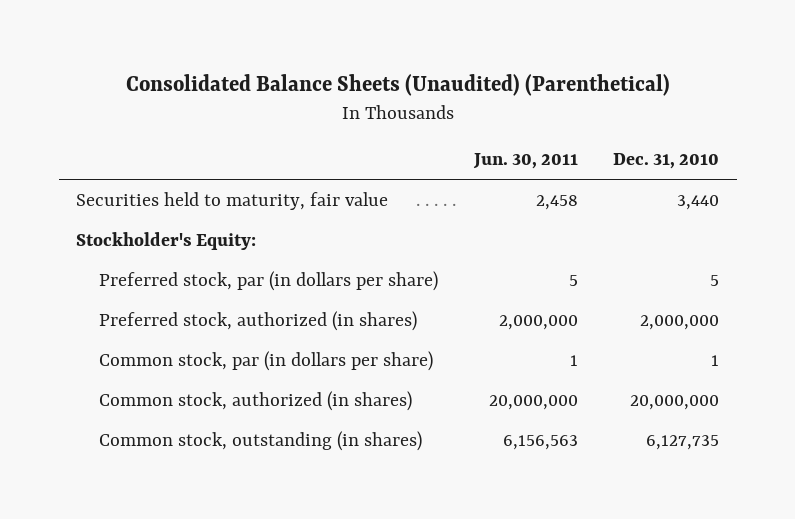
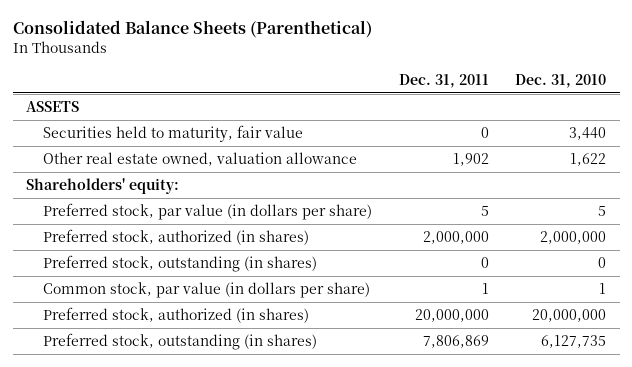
[125,73,670,96] Consolidated Balance Sheets (Unaudited) (Parenthetical) -> [12,20,372,39] Consolidated Balance Sheets (Parenthetical)
[472,153,578,170] Jun. 30, 2011 -> none
none -> [398,74,489,89] Dec. 31, 2011
none -> [26,101,80,113] ASSETS
none -> [42,152,357,167] Other real estate owned, valuation allowance
[76,231,257,250] Stockholder's Equity: -> [26,178,180,195] Shareholders' equity:
[99,270,439,291] Preferred stock, par (in dollars per share) -> [42,203,372,221] Preferred stock, par value (in dollars per share)
none -> [42,255,317,273] Preferred stock, outstanding (in shares)
[99,350,434,371] Common stock, par (in dollars per share) -> [42,282,370,299] Common stock, par value (in dollars per share)
[99,390,413,411] Common stock, authorized (in shares) -> [42,307,309,324] Preferred stock, authorized (in shares)
[99,430,423,451] Common stock, outstanding (in shares) -> [42,333,317,351] Preferred stock, outstanding (in shares)

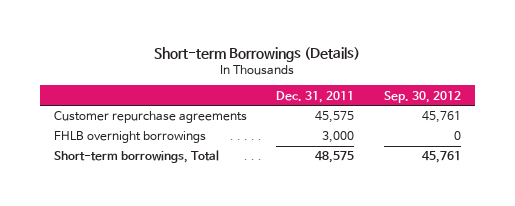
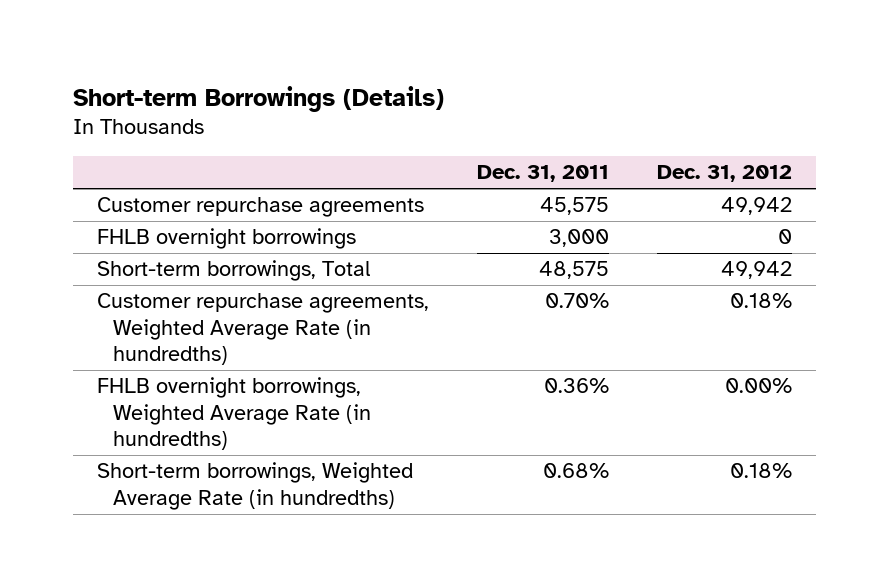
[383,90,461,103] Sep. 30, 2012 -> none
none -> [656,165,792,183] Dec. 31, 2012
none -> [96,293,429,365] Customer repurchase agreements, Weighted Average Rate (in hundredths)
none -> [96,377,372,450] FHLB overnight borrowings, Weighted Average Rate (in hundredths)
none -> [96,462,413,510] Short-term borrowings, Weighted Average Rate (in hundredths)

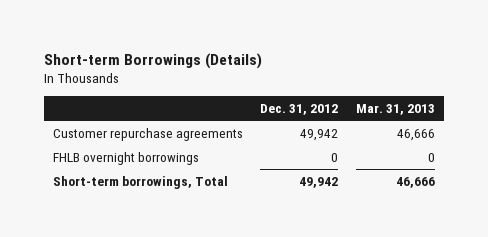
[476,165,609,183] Dec. 31, 2011 -> none
none -> [356,103,436,115] Mar. 31, 2013
[96,293,429,365] Customer repurchase agreements, Weighted Average Rate (in hundredths) -> none
[96,377,372,450] FHLB overnight borrowings, Weighted Average Rate (in hundredths) -> none
[96,462,413,510] Short-term borrowings, Weighted Average Rate (in hundredths) -> none

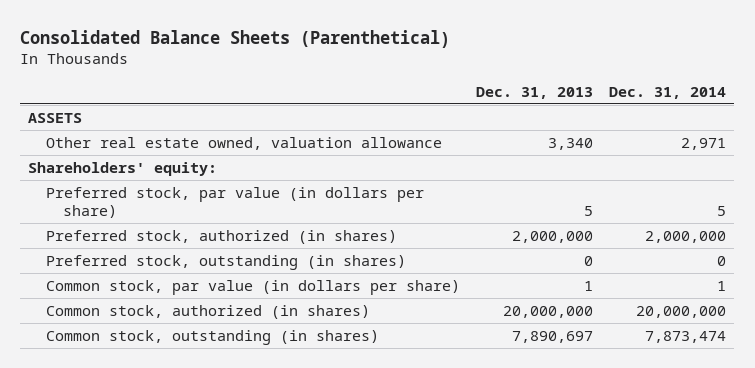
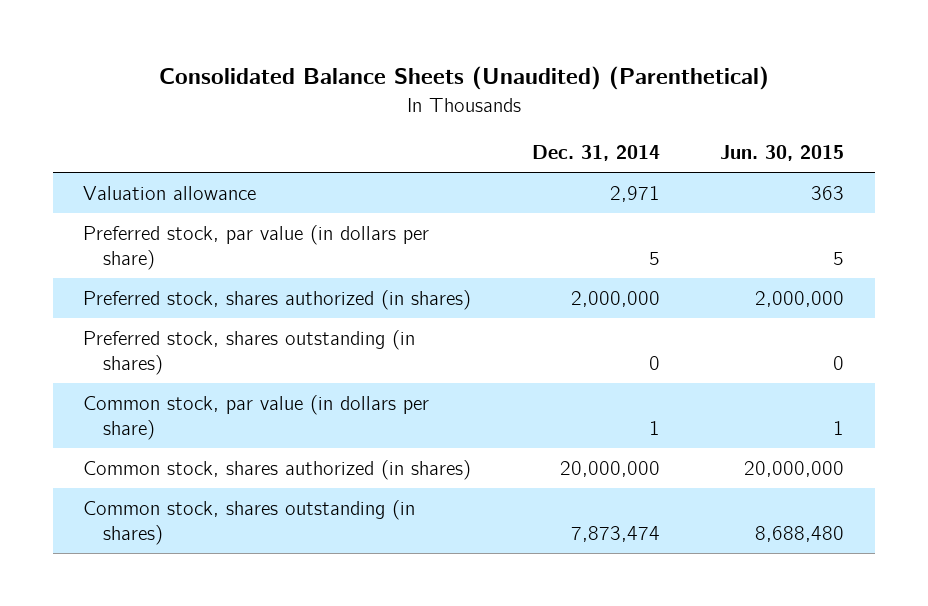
[20,29,451,48] Consolidated Balance Sheets (Parenthetical) -> [158,66,769,91] Consolidated Balance Sheets (Unaudited) (Parenthetical)
[475,86,593,99] Dec. 31, 2013 -> none
none -> [720,144,845,161] Jun. 30, 2015
[28,112,83,123] ASSETS -> none
[28,161,218,176] Shareholders' equity: -> none
[45,136,442,150] Other real estate owned, valuation allowance -> [83,186,257,201] Valuation allowance
[45,229,397,244] Preferred stock, authorized (in shares) -> [83,290,472,311] Preferred stock, shares authorized (in shares)
[45,254,406,270] Preferred stock, outstanding (in shares) -> [83,330,416,375] Preferred stock, shares outstanding (in shares)
[45,304,370,319] Common stock, authorized (in shares) -> [83,460,472,481] Common stock, shares authorized (in shares)
[45,329,379,345] Common stock, outstanding (in shares) -> [83,500,416,545] Common stock, shares outstanding (in shares)

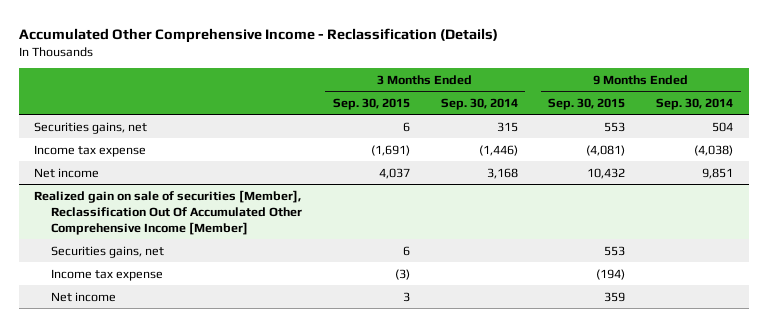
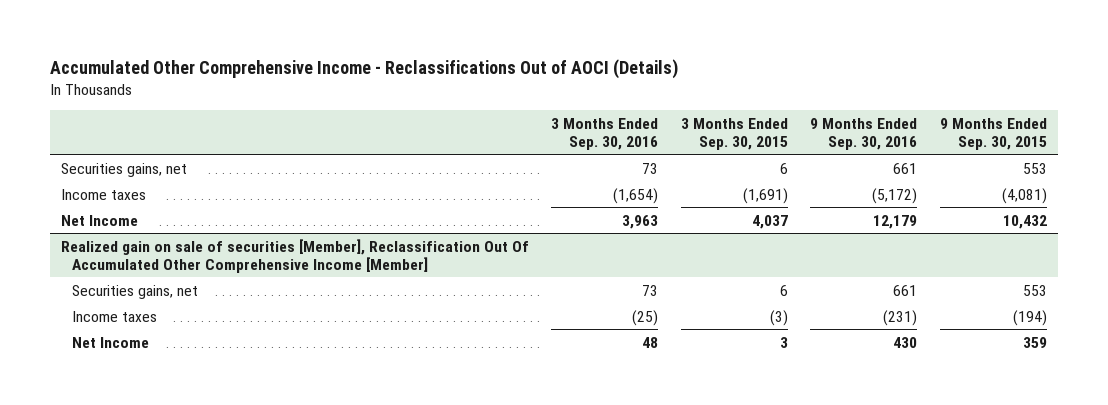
[18,27,498,43] Accumulated Other Comprehensive Income - Reclassification (Details) -> [49,58,678,79] Accumulated Other Comprehensive Income - Reclassifications Out of AOCI (Details)
[440,97,518,110] Sep. 30, 2014 -> none
[656,97,734,110] Sep. 30, 2014 -> none
none -> [551,117,659,150] 3 Months Ended Sep. 30, 2016
none -> [810,117,918,150] 9 Months Ended Sep. 30, 2016
[34,144,147,157] Income tax expense -> [60,188,146,200] Income taxes
[34,167,100,178] Net income -> [60,214,138,226] Net Income
[50,268,163,281] Income tax expense -> [72,310,158,322] Income taxes
[50,291,116,302] Net income -> [72,336,150,348] Net Income

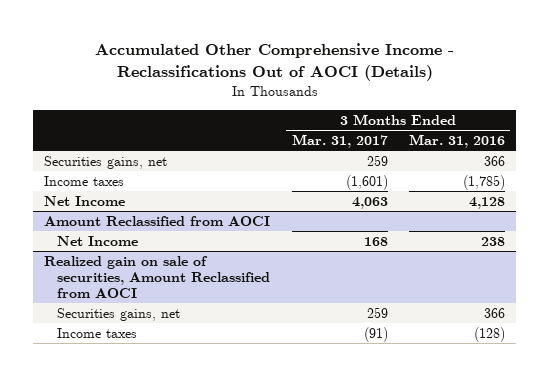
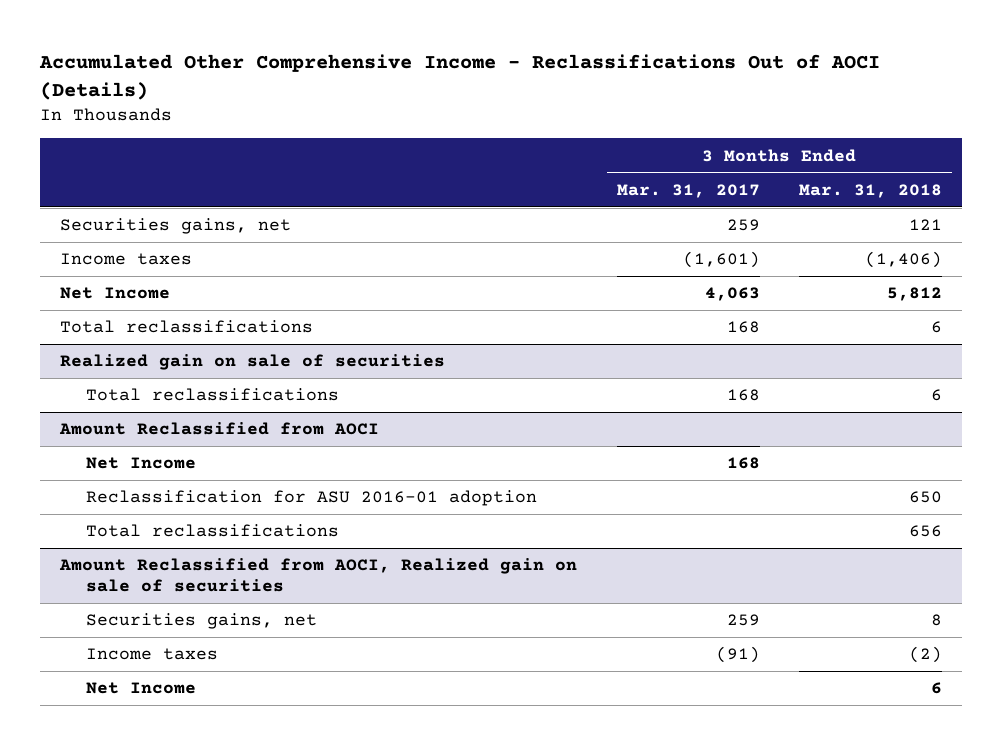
[408,134,505,149] Mar. 31, 2016 -> none
none -> [799,183,943,198] Mar. 31, 2018
none -> [59,320,313,334] Total reclassifications
none -> [59,354,445,371] Realized gain on sale of securities
none -> [86,388,340,402] Total reclassifications
none -> [86,490,538,507] Reclassification for ASU 2016-01 adoption
none -> [86,524,340,538] Total reclassifications
[44,255,271,299] Realized gain on sale of securities, Amount Reclassified from AOCI -> [58,558,577,593] Amount Reclassified from AOCI, Realized gain on sale of securities
none -> [86,682,197,695] Net Income

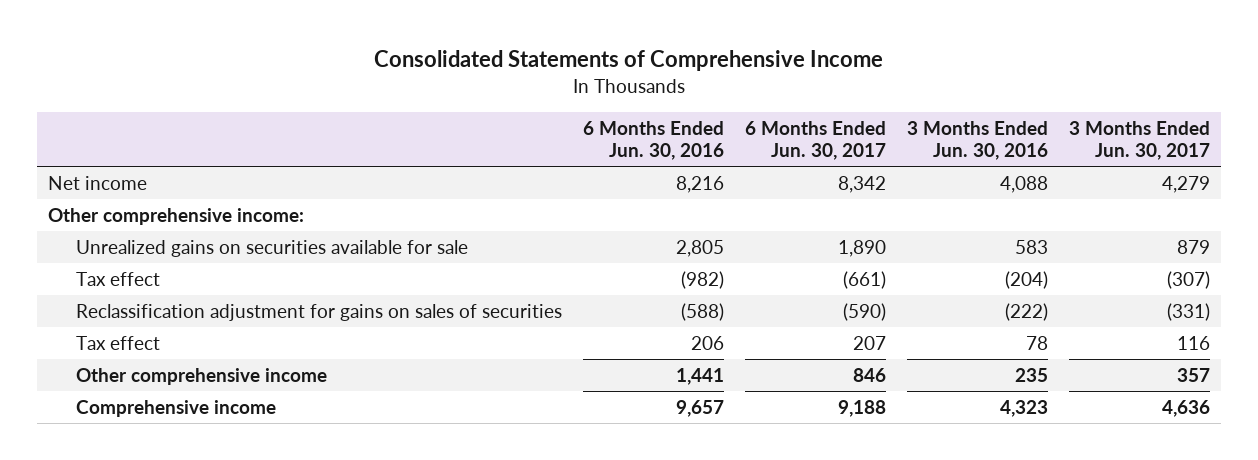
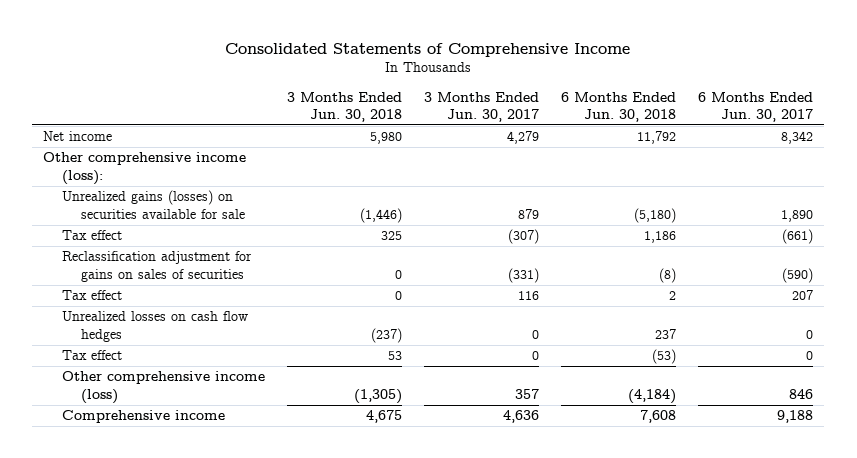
[582,120,724,161] 6 Months Ended Jun. 30, 2016 -> none
[907,120,1049,161] 3 Months Ended Jun. 30, 2016 -> none
none -> [287,91,403,122] 3 Months Ended Jun. 30, 2018
none -> [561,91,677,122] 6 Months Ended Jun. 30, 2018
[47,207,304,225] Other comprehensive income: -> [43,152,247,185] Other comprehensive income (loss):
[75,239,468,257] Unrealized gains on securities available for sale -> [61,190,245,219] Unrealized gains (losses) on securities available for sale
none -> [61,311,248,342] Unrealized losses on cash flow hedges
none -> [61,350,122,361] Tax effect
[75,367,327,385] Other comprehensive income -> [61,371,265,404] Other comprehensive income (loss)

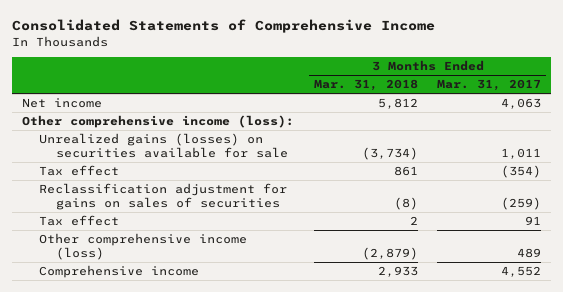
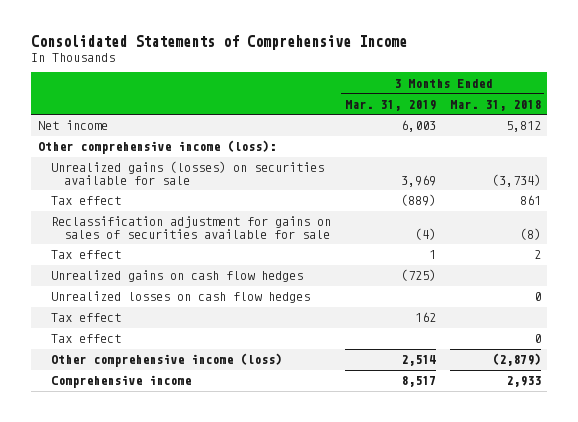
[437,79,542,92] Mar. 31, 2017 -> none
none -> [344,99,436,111] Mar. 31, 2019
[39,183,288,210] Reclassification adjustment for gains on sales of securities -> [50,216,331,239] Reclassification adjustment for gains on sales of securities available for sale
none -> [50,270,303,283] Unrealized gains on cash flow hedges
none -> [50,291,310,304] Unrealized losses on cash flow hedges
none -> [50,313,121,323] Tax effect
none -> [50,334,121,344] Tax effect

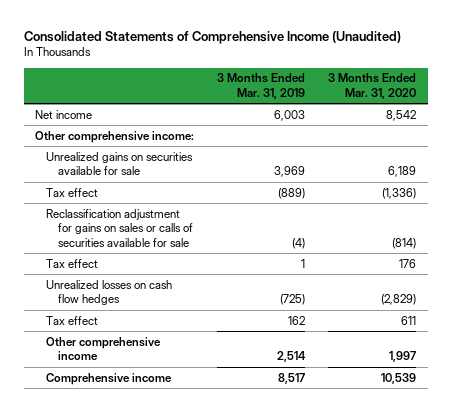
[30,35,407,51] Consolidated Statements of Comprehensive Income -> [23,31,401,45] Consolidated Statements of Comprehensive Income (Unaudited)
[449,99,541,111] Mar. 31, 2018 -> none
none -> [328,73,417,99] 3 Months Ended Mar. 31, 2020
[37,140,276,155] Other comprehensive income (loss): -> [35,130,195,143] Other comprehensive income:
[50,161,324,185] Unrealized gains (losses) on securities available for sale -> [46,151,194,176] Unrealized gains on securities available for sale
[50,216,331,239] Reclassification adjustment for gains on sales of securities available for sale -> [46,208,193,247] Reclassification adjustment for gains on sales or calls of securities available for sale
[50,291,310,304] Unrealized losses on cash flow hedges -> none
[50,270,303,283] Unrealized gains on cash flow hedges -> [46,279,173,306] Unrealized losses on cash flow hedges
[50,334,121,344] Tax effect -> none
[50,353,282,368] Other comprehensive income (loss) -> [46,336,162,361] Other comprehensive income

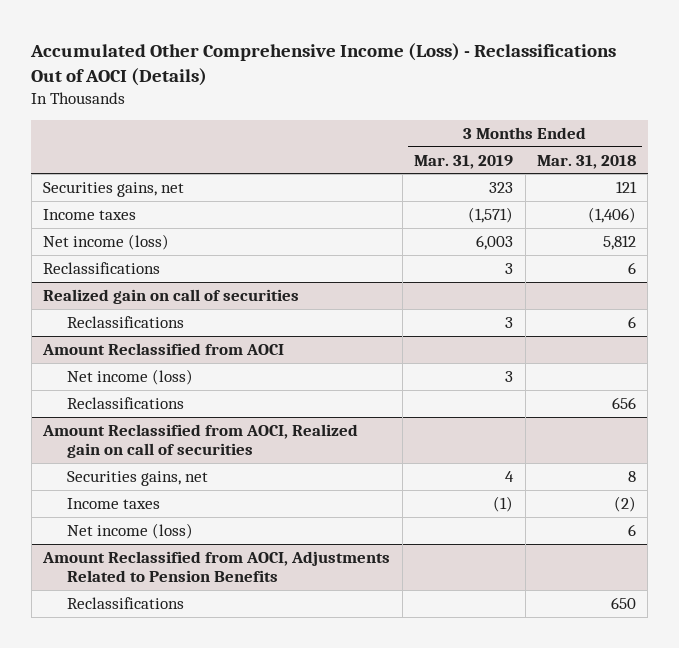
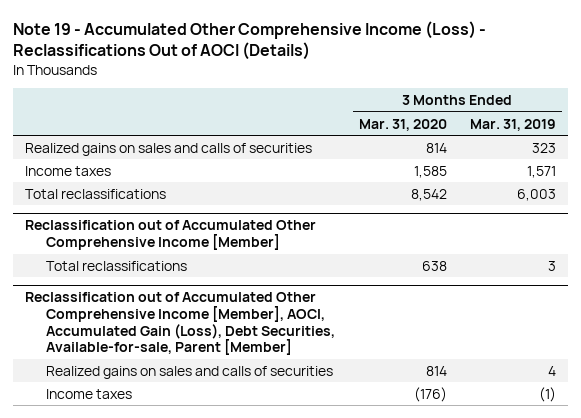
[30,42,617,86] Accumulated Other Comprehensive Income (Loss) - Reclassifications Out of AOCI (Details) -> [13,20,487,61] Note 19 - Accumulated Other Comprehensive Income (Loss) - Reclassifications Out of AOCI (Details)
[536,154,636,169] Mar. 31, 2018 -> none
none -> [358,118,447,131] Mar. 31, 2020
[43,261,161,274] Reclassifications -> none
[43,288,300,304] Realized gain on call of securities -> none
[67,315,185,328] Reclassifications -> none
[67,396,185,409] Reclassifications -> none
[42,423,359,459] Amount Reclassified from AOCI, Realized gain on call of securities -> none
[43,181,185,197] Securities gains, net -> [24,142,312,156] Realized gains on sales and calls of securities
[468,206,514,223] (1,571) -> [526,165,556,178] 1,571
[43,233,170,250] Net income (loss) -> [24,188,166,199] Total reclassifications
[42,342,285,355] Amount Reclassified from AOCI -> [24,220,316,250] Reclassification out of Accumulated Other Comprehensive Income [Member]
[67,368,194,385] Net income (loss) -> [46,260,188,271] Total reclassifications
none -> [24,292,336,356] Reclassification out of Accumulated Other Comprehensive Income [Member], AOCI, Accumulated Gain (Loss), Debt Securities, Available-for-sale, Parent [Member]
[67,470,209,486] Securities gains, net -> [46,365,334,379] Realized gains on sales and calls of securities
[67,522,194,539] Net income (loss) -> none
[42,550,391,583] Amount Reclassified from AOCI, Adjustments Related to Pension Benefits -> none
[67,596,185,609] Reclassifications -> none

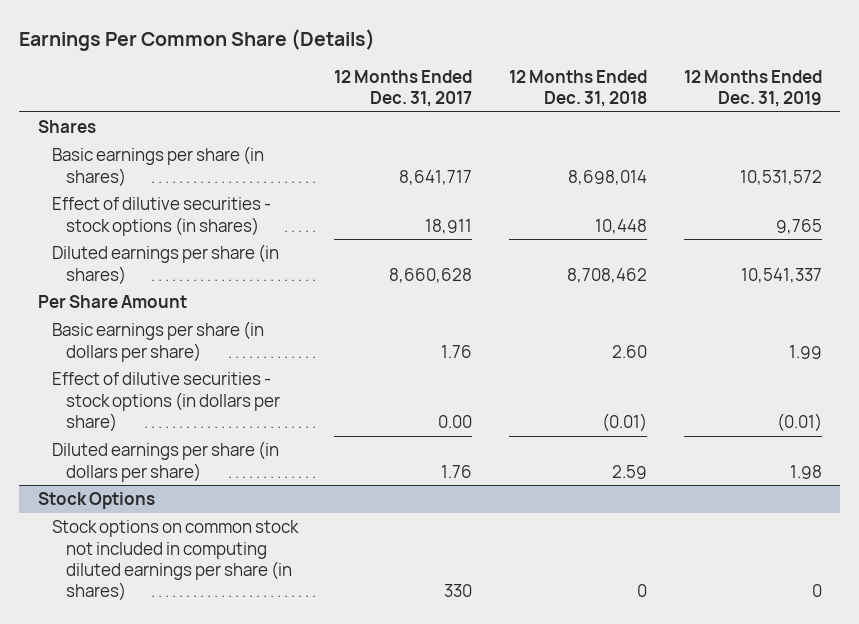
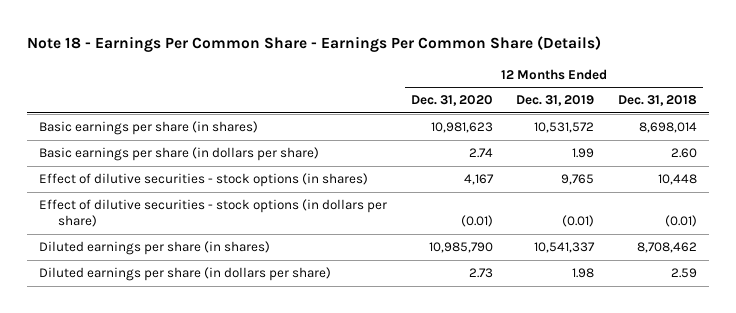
[19,28,376,51] Earnings Per Common Share (Details) -> [27,36,602,53] Note 18 - Earnings Per Common Share - Earnings Per Common Share (Details)
[334,69,473,108] 12 Months Ended Dec. 31, 2017 -> none
none -> [410,95,493,107] Dec. 31, 2020
[37,120,96,134] Shares -> none
[37,295,187,309] Per Share Amount -> none
[51,197,271,236] Effect of dilutive securities - stock options (in shares) -> [39,173,369,188] Effect of dilutive securities - stock options (in shares)
[51,244,279,285] Diluted earnings per share (in shares) -> [39,241,271,256] Diluted earnings per share (in shares)
[37,492,155,510] Stock Options -> none
[51,520,299,602] Stock options on common stock not included in computing diluted earnings per share (in shares) -> none

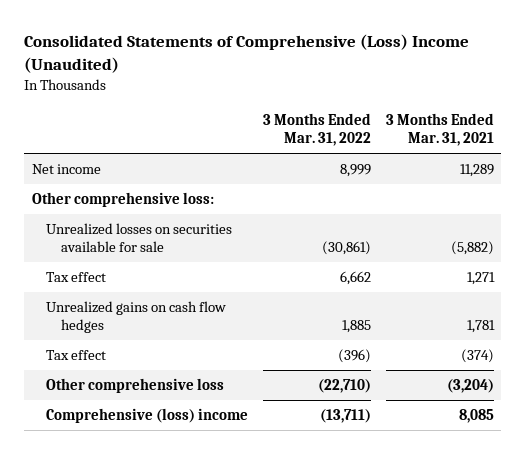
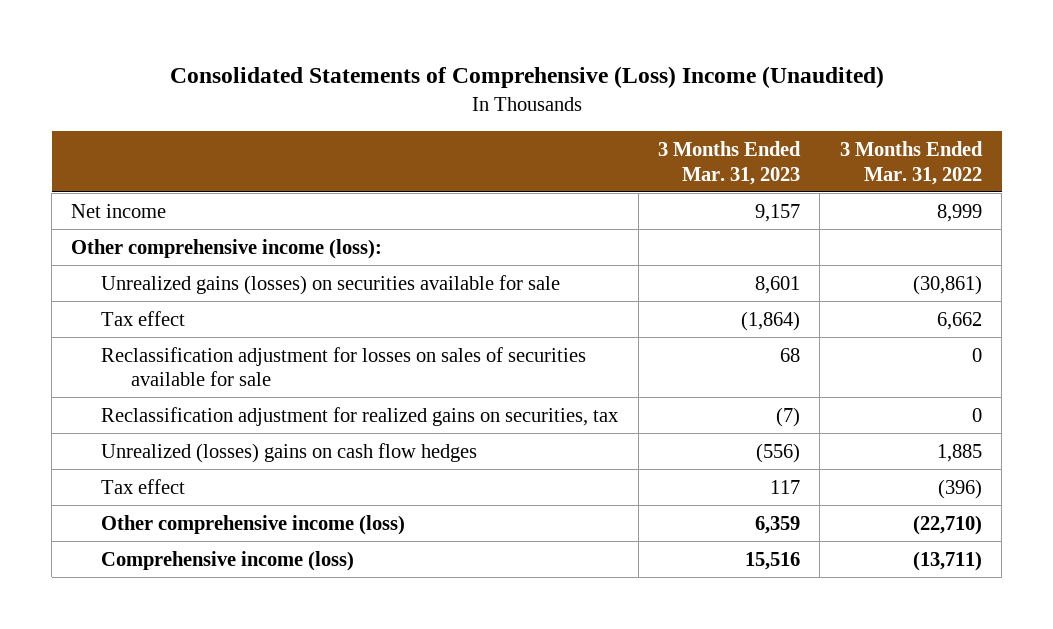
[385,112,494,147] 3 Months Ended Mar. 31, 2021 -> none
none -> [658,141,802,185] 3 Months Ended Mar. 31, 2023
[31,191,214,207] Other comprehensive loss: -> [71,238,383,259] Other comprehensive income (loss):
[46,222,233,253] Unrealized losses on securities available for sale -> [101,274,561,295] Unrealized gains (losses) on securities available for sale
none -> [101,346,587,387] Reclassification adjustment for losses on sales of securities available for sale
none -> [101,406,619,426] Reclassification adjustment for realized gains on securities, tax
[46,300,227,334] Unrealized gains on cash flow hedges -> [101,442,478,463] Unrealized (losses) gains on cash flow hedges
[46,377,225,393] Other comprehensive loss -> [101,514,406,535] Other comprehensive income (loss)
[46,407,249,423] Comprehensive (loss) income -> [101,550,355,571] Comprehensive income (loss)

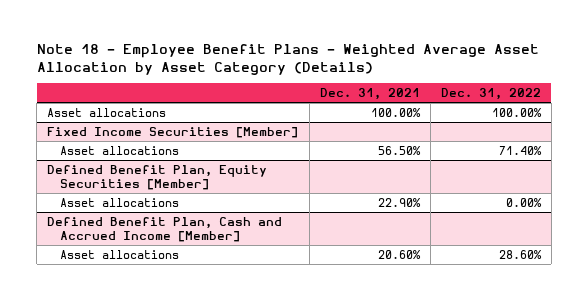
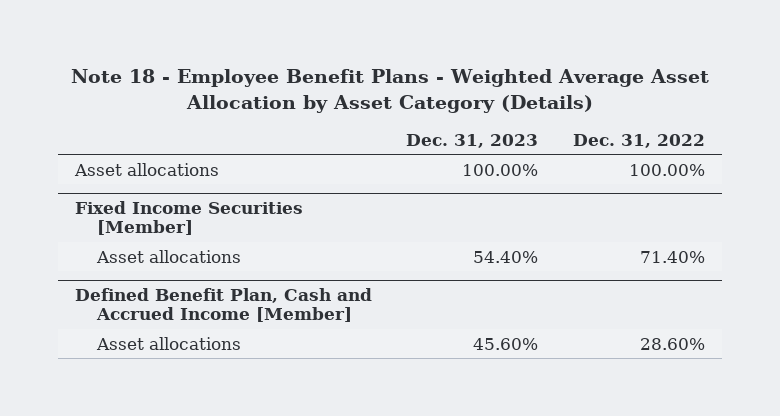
[319,88,420,101] Dec. 31, 2021 -> none
none -> [406,133,539,148] Dec. 31, 2023
[47,164,268,190] Defined Benefit Plan, Equity Securities [Member] -> none
[60,197,180,207] Asset allocations -> none

